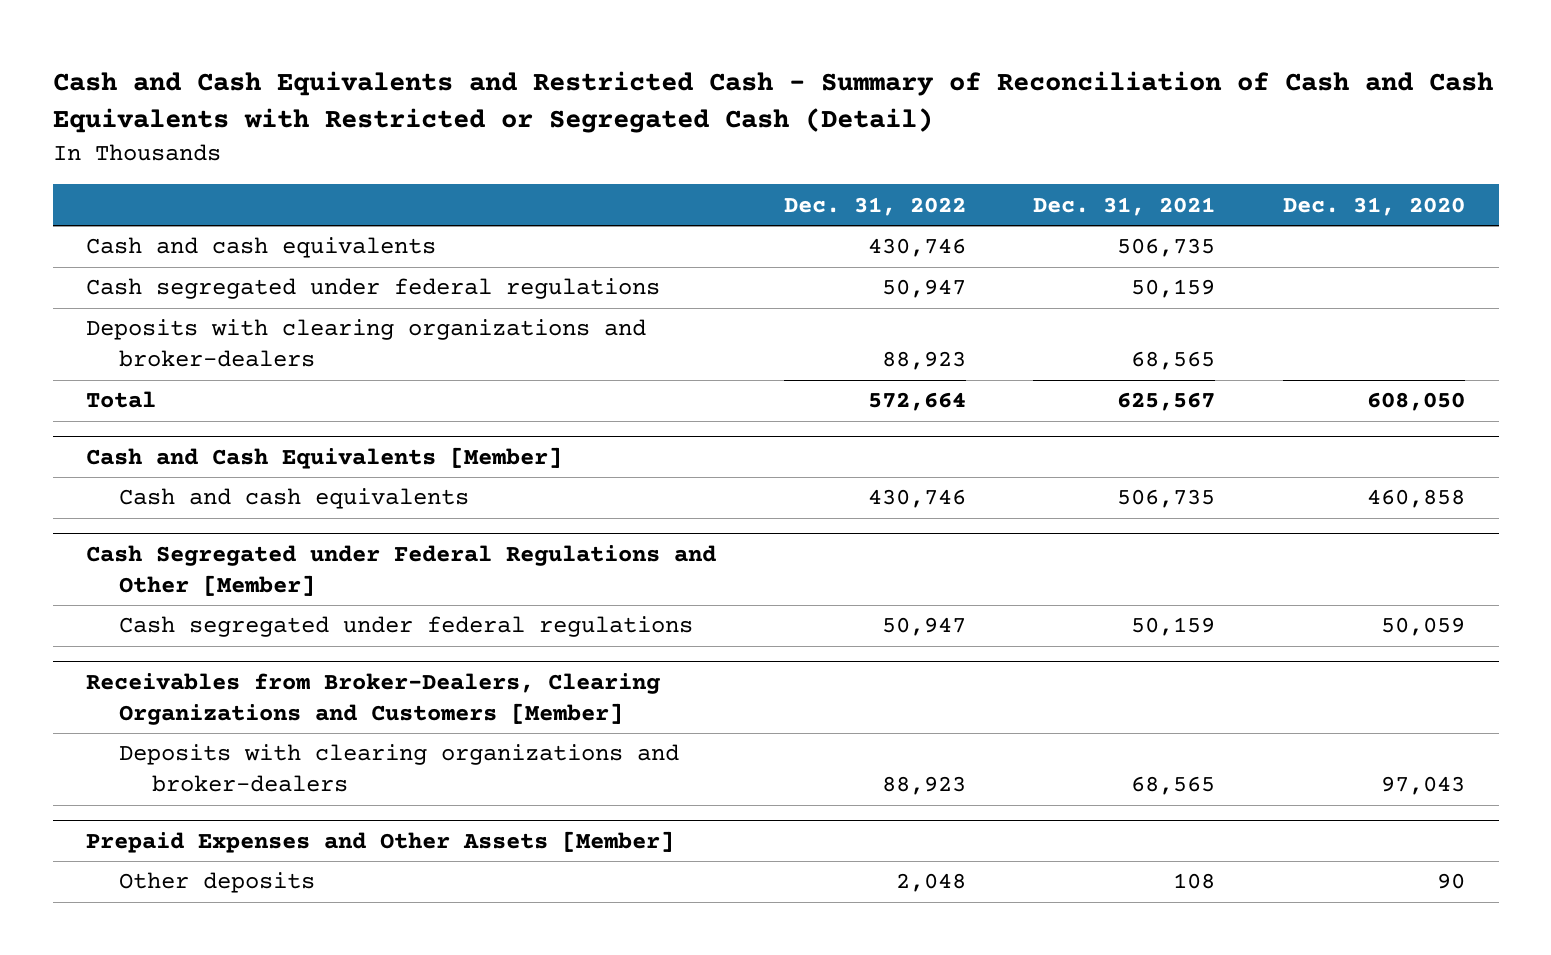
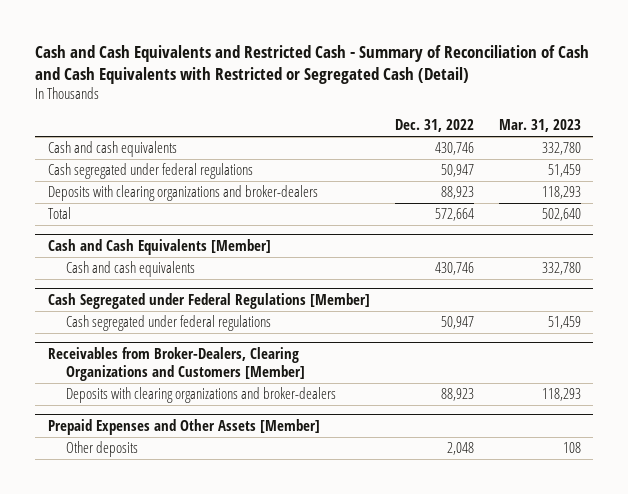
[1033,196,1216,216] Dec. 31, 2021 -> none
[1282,196,1465,216] Dec. 31, 2020 -> none
none -> [498,119,581,133] Mar. 31, 2023
[86,544,717,596] Cash Segregated under Federal Regulations and Other [Member] -> [47,292,370,309] Cash Segregated under Federal Regulations [Member]

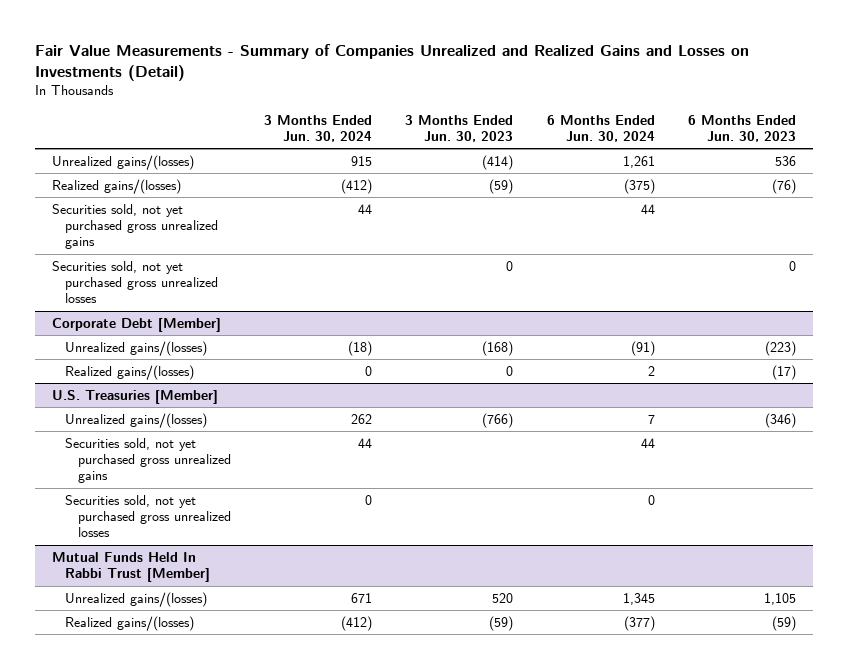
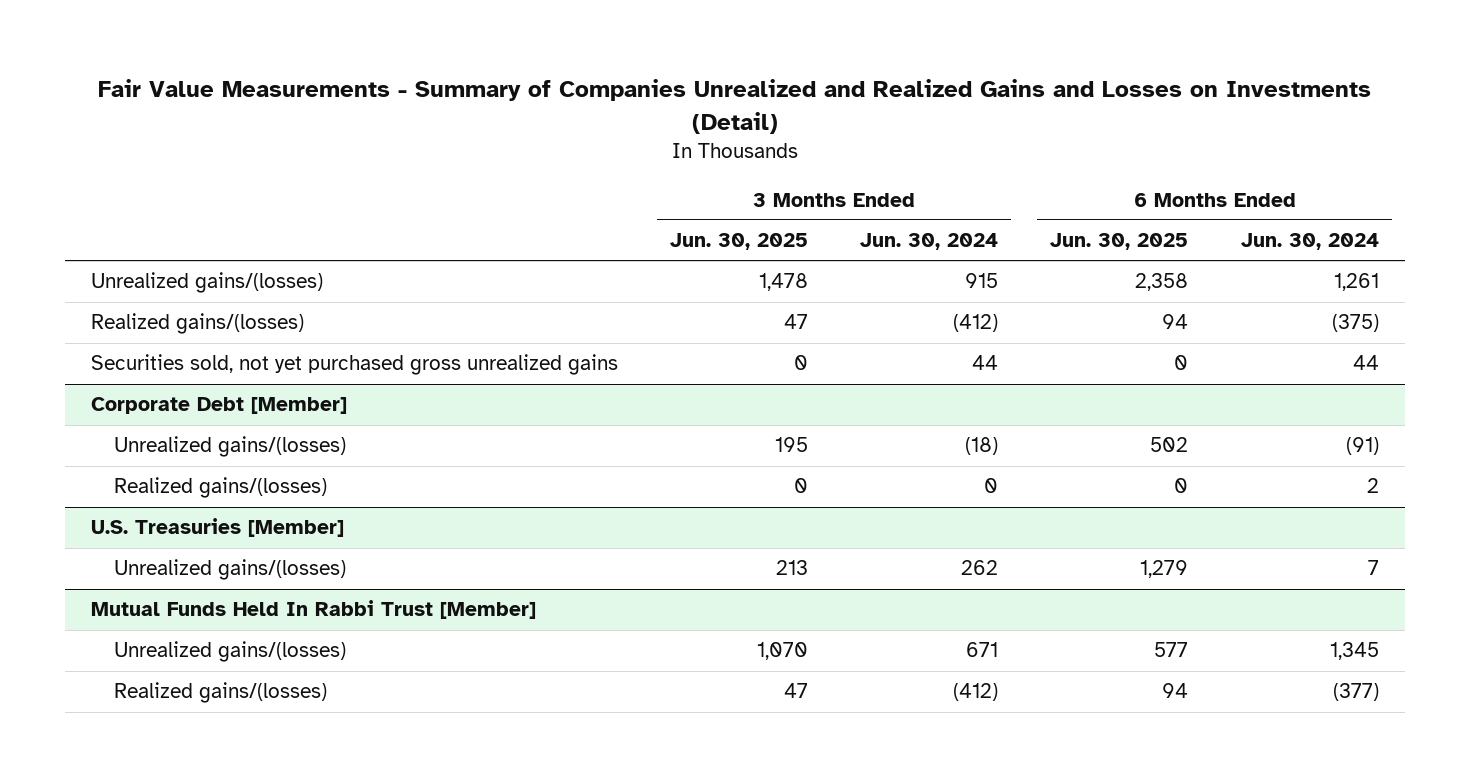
[405,114,514,142] 3 Months Ended Jun. 30, 2023 -> none
[688,114,797,142] 6 Months Ended Jun. 30, 2023 -> none
none -> [670,233,809,251] Jun. 30, 2025
none -> [1050,233,1189,251] Jun. 30, 2025
[51,260,218,304] Securities sold, not yet purchased gross unrealized losses -> none
[64,437,231,484] Securities sold, not yet purchased gross unrealized gains -> none
[64,494,231,538] Securities sold, not yet purchased gross unrealized losses -> none

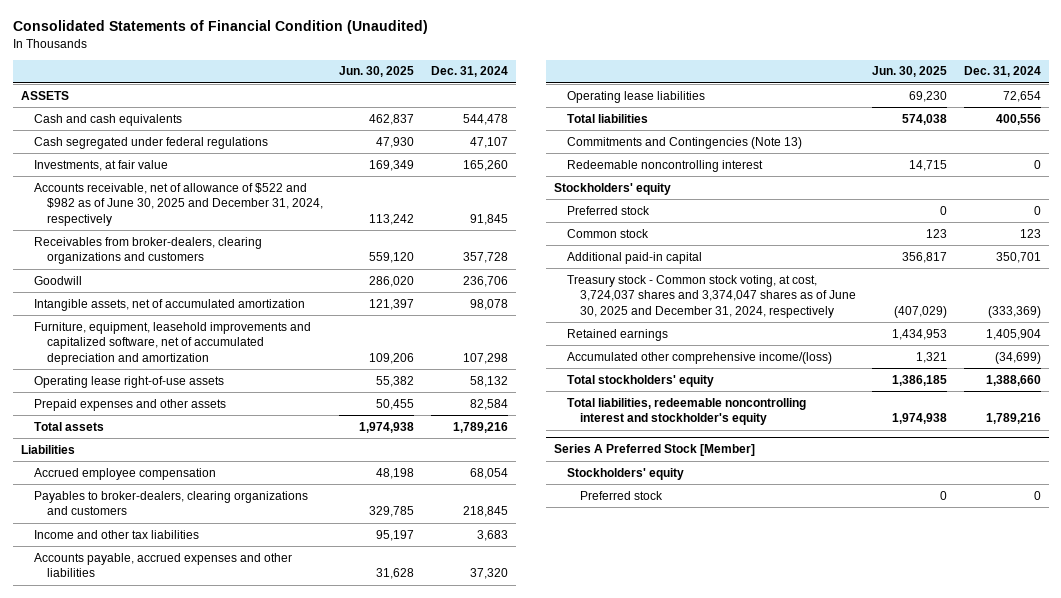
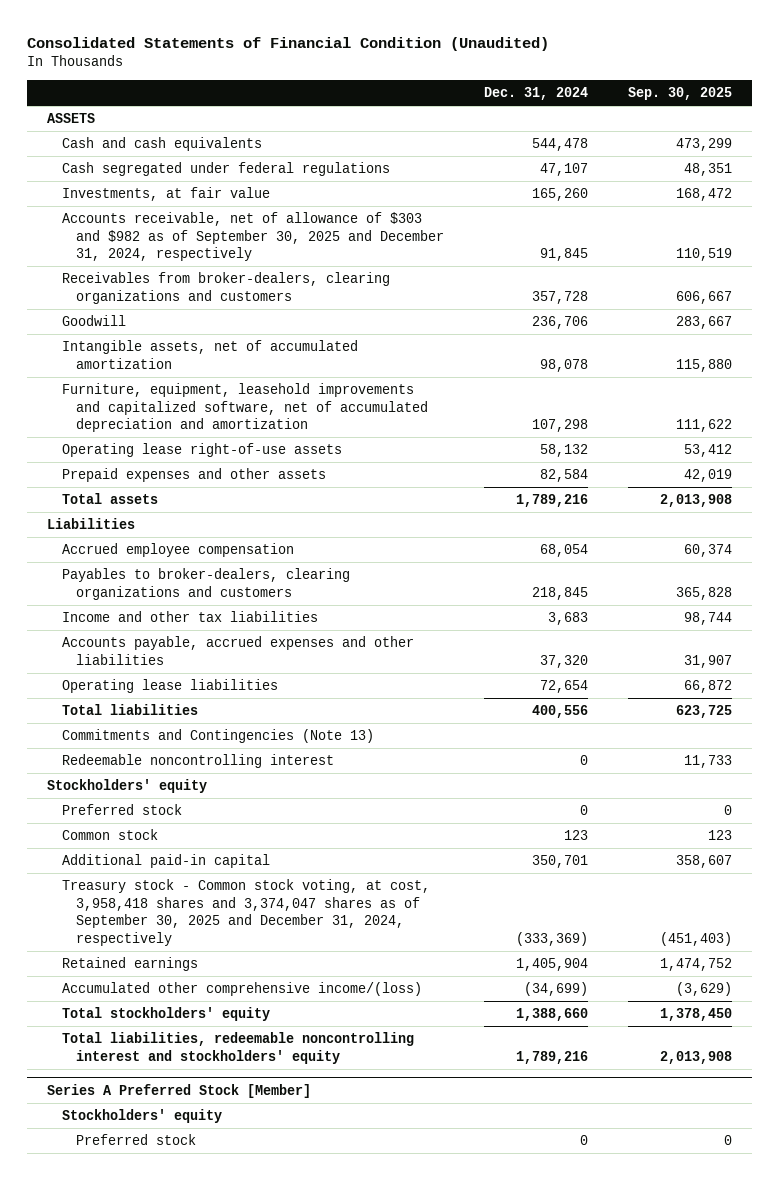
[339,66,415,78] Jun. 30, 2025 -> none
none -> [627,86,732,100] Sep. 30, 2025
[34,182,324,226] Accounts receivable, net of allowance of $522 and $982 as of June 30, 2025 and December 31, 2024, respectively -> [61,212,445,262] Accounts receivable, net of allowance of $303 and $982 as of September 30, 2025 and December 31, 2024, respectively
[566,274,857,318] Treasury stock - Common stock voting, at cost, 3,724,037 shares and 3,374,047 shares as of June 30, 2025 and December 31, 2024, respectively -> [61,879,430,946] Treasury stock - Common stock voting, at cost, 3,958,418 shares and 3,374,047 shares as of September 30, 2025 and December 31, 2024, respectively
[566,397,806,426] Total liabilities, redeemable noncontrolling interest and stockholder's equity -> [61,1032,414,1064] Total liabilities, redeemable noncontrolling interest and stockholders' equity

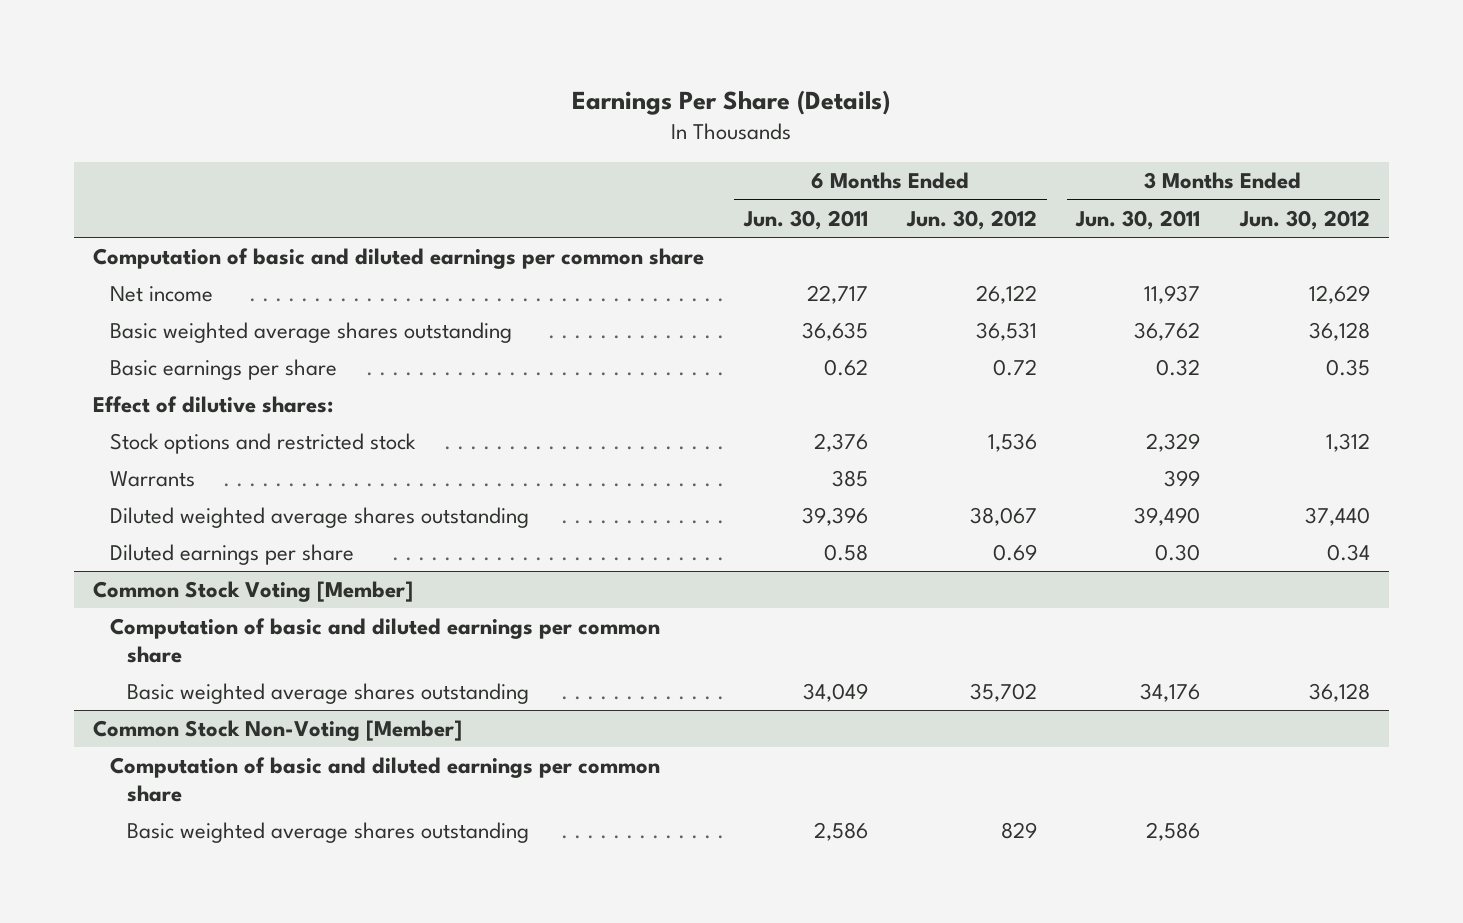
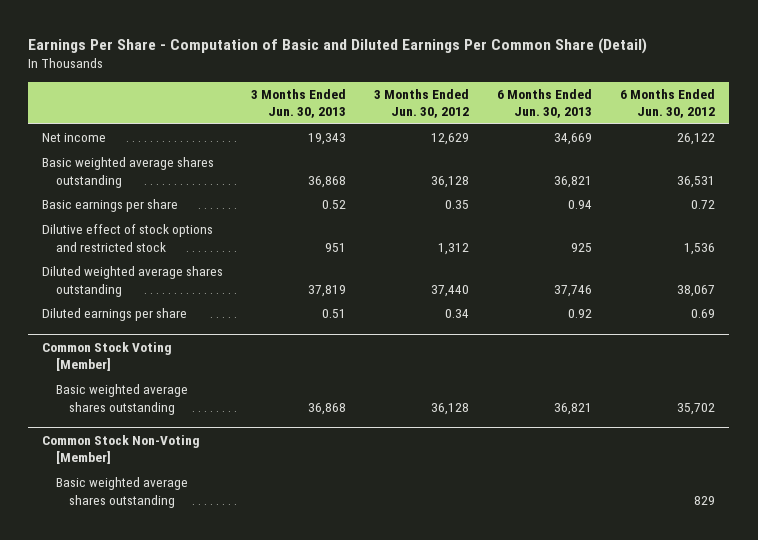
[572,89,891,115] Earnings Per Share (Details) -> [28,37,648,54] Earnings Per Share - Computation of Basic and Diluted Earnings Per Common Share (Detail)
[742,209,868,230] Jun. 30, 2011 -> none
[1075,209,1201,230] Jun. 30, 2011 -> none
none -> [251,88,347,119] 3 Months Ended Jun. 30, 2013
none -> [497,88,593,119] 6 Months Ended Jun. 30, 2013
[93,248,705,270] Computation of basic and diluted earnings per common share -> none
[93,396,334,414] Effect of dilutive shares: -> none
[110,471,196,488] Warrants -> none
[110,433,417,455] Stock options and restricted stock -> [42,224,214,252] Dilutive effect of stock options and restricted stock
[110,618,661,663] Computation of basic and diluted earnings per common share -> none
[110,757,661,802] Computation of basic and diluted earnings per common share -> none

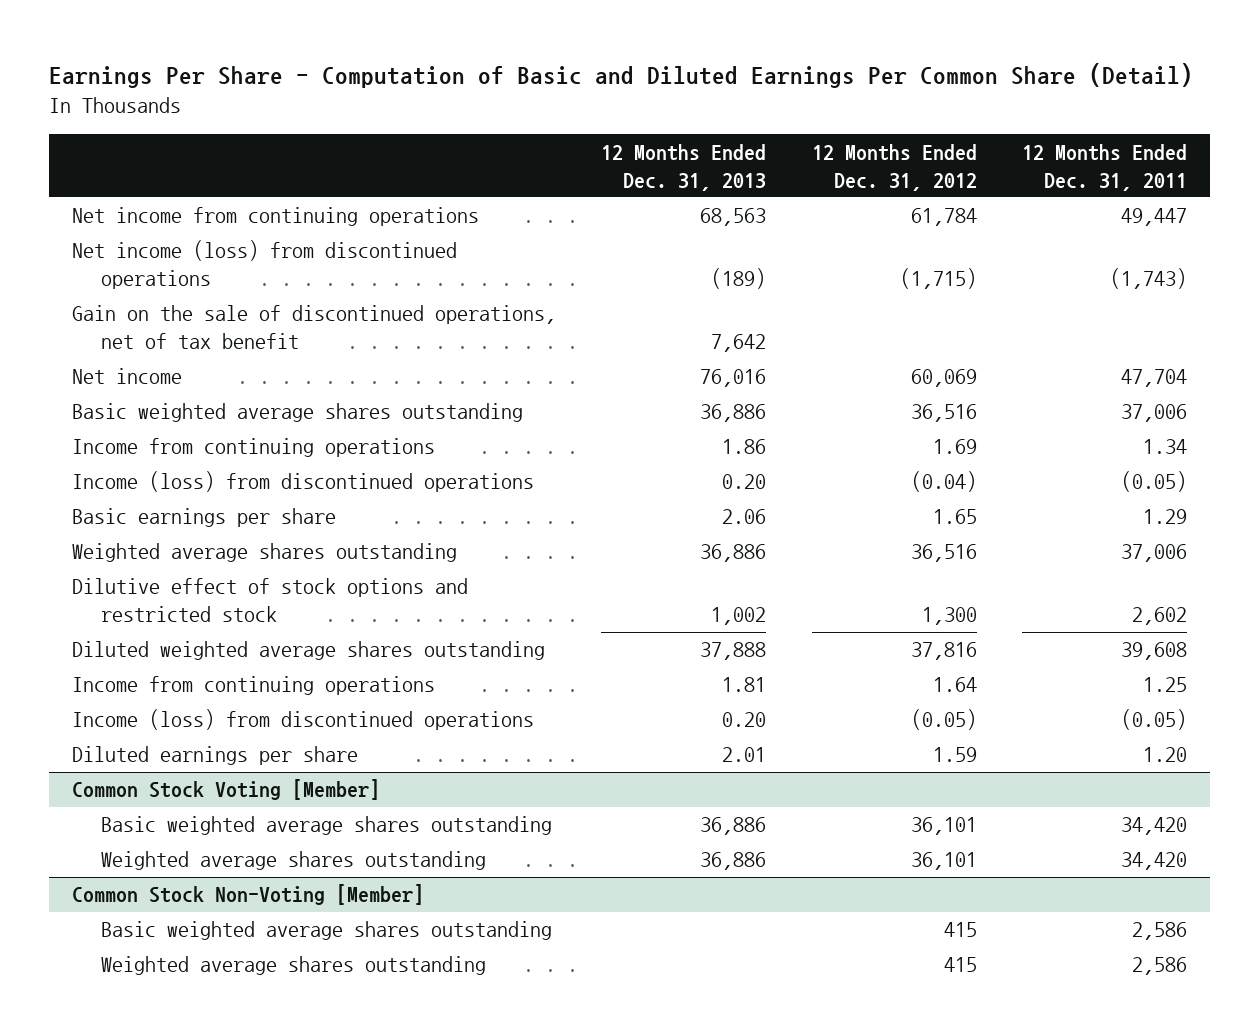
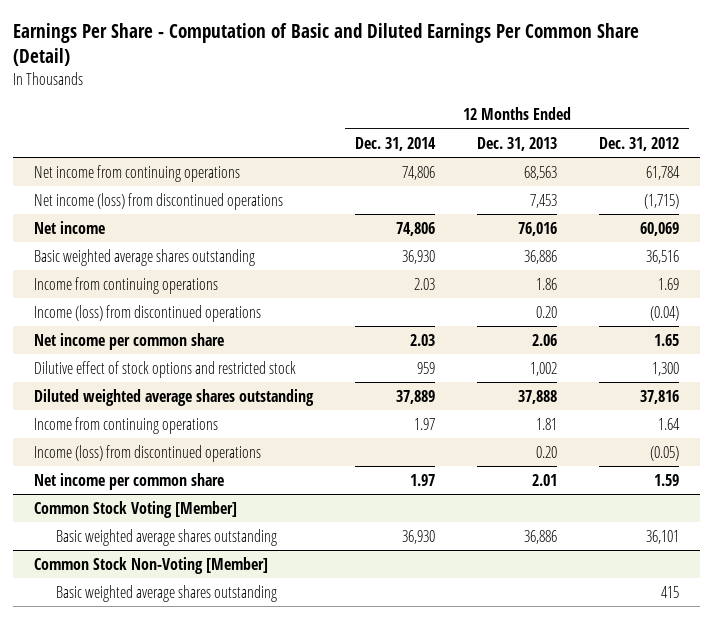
[1022,143,1188,191] 12 Months Ended Dec. 31, 2011 -> none
none -> [355,136,437,151] Dec. 31, 2014
[71,305,556,350] Gain on the sale of discontinued operations, net of tax benefit -> none
[711,268,767,290] (189) -> [529,193,557,208] 7,453
[71,543,457,563] Weighted average shares outstanding -> none
[71,508,336,528] Basic earnings per share -> [34,332,225,350] Net income per common share
[71,746,358,766] Diluted earnings per share -> [34,472,225,490] Net income per common share
[100,851,486,871] Weighted average shares outstanding -> none
[100,956,486,976] Weighted average shares outstanding -> none

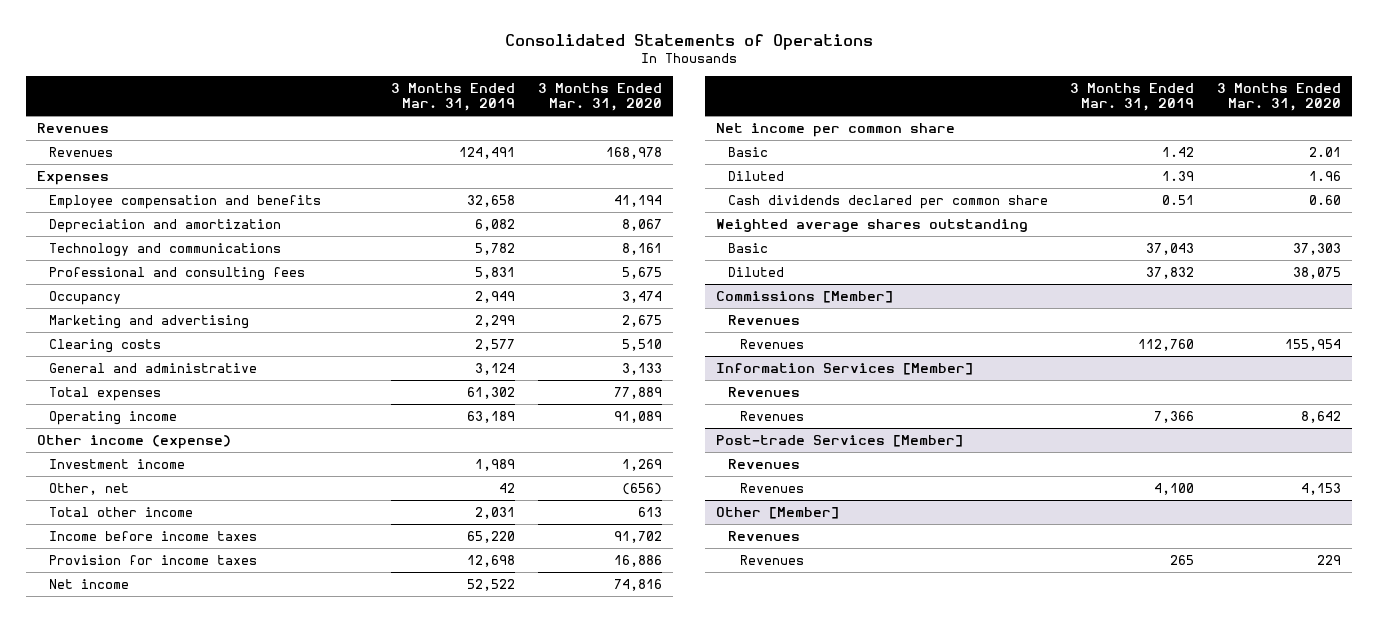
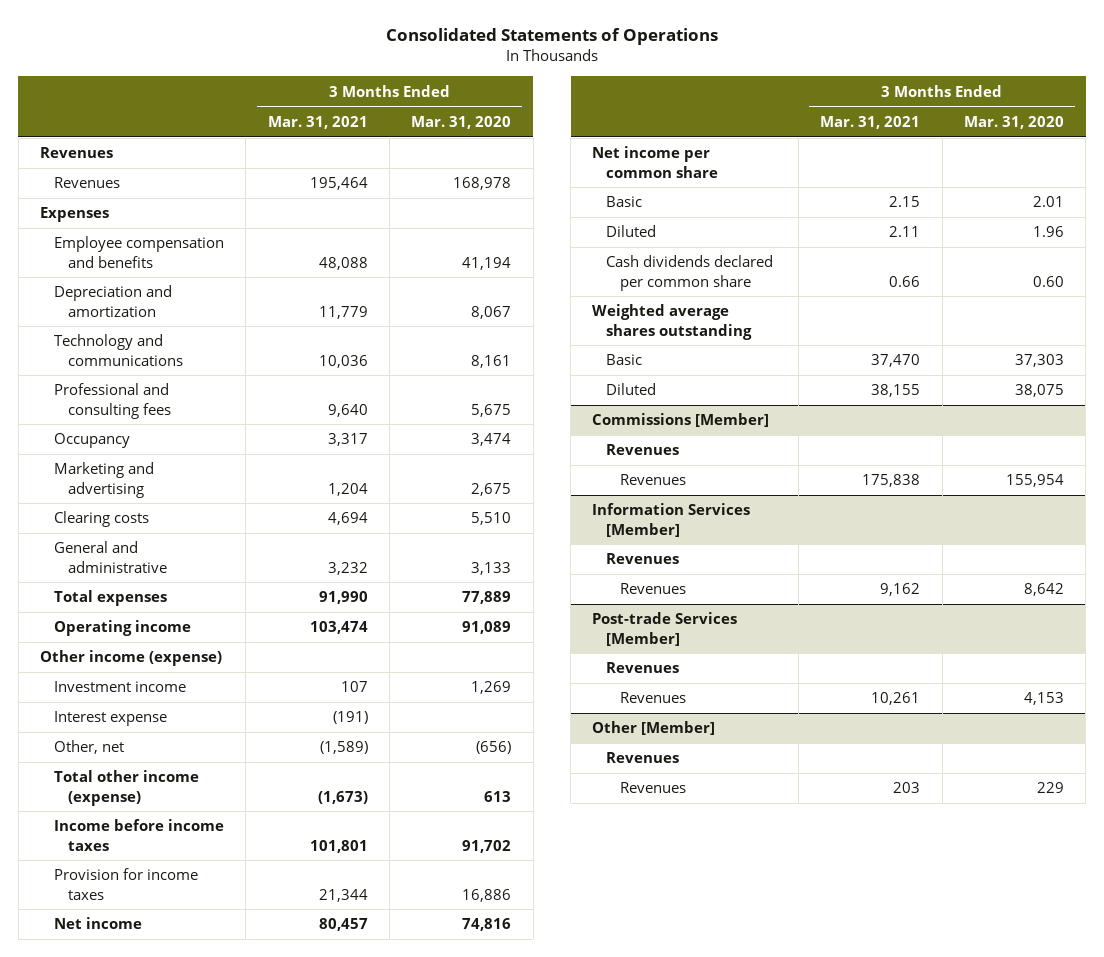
[391,82,516,112] 3 Months Ended Mar. 31, 2019 -> none
none -> [267,116,368,130] Mar. 31, 2021
none -> [53,711,167,727] Interest expense
[49,506,194,517] Total other income -> [53,770,199,806] Total other income (expense)

